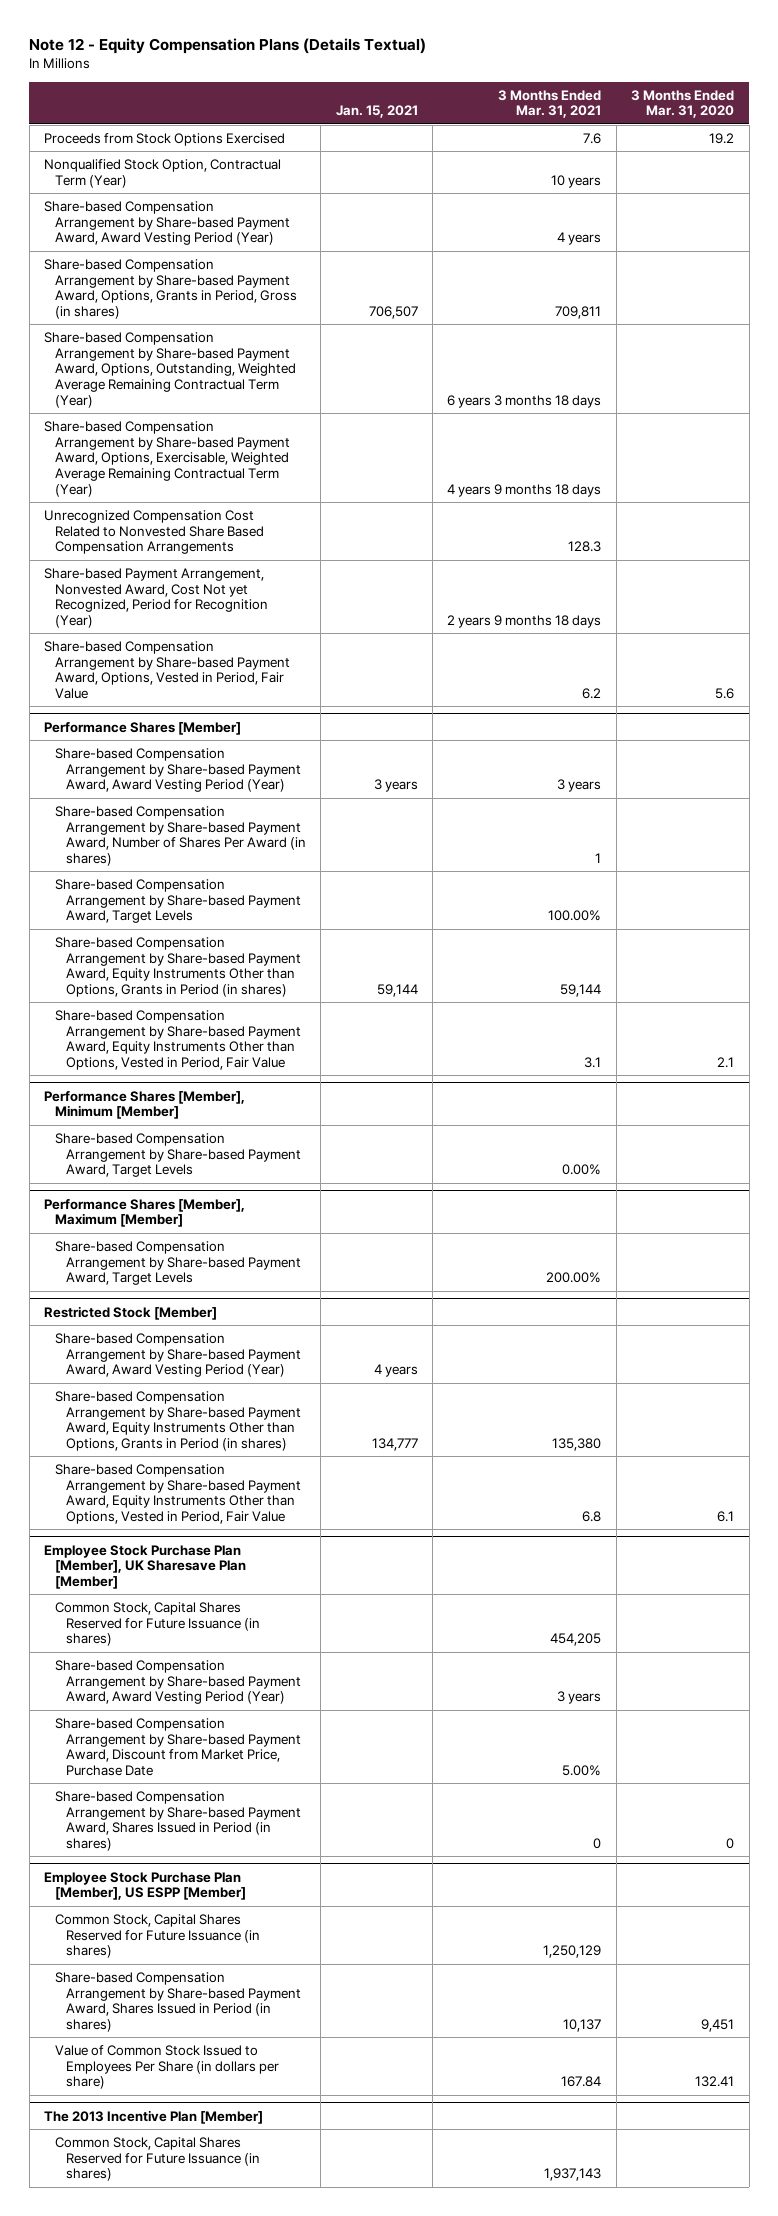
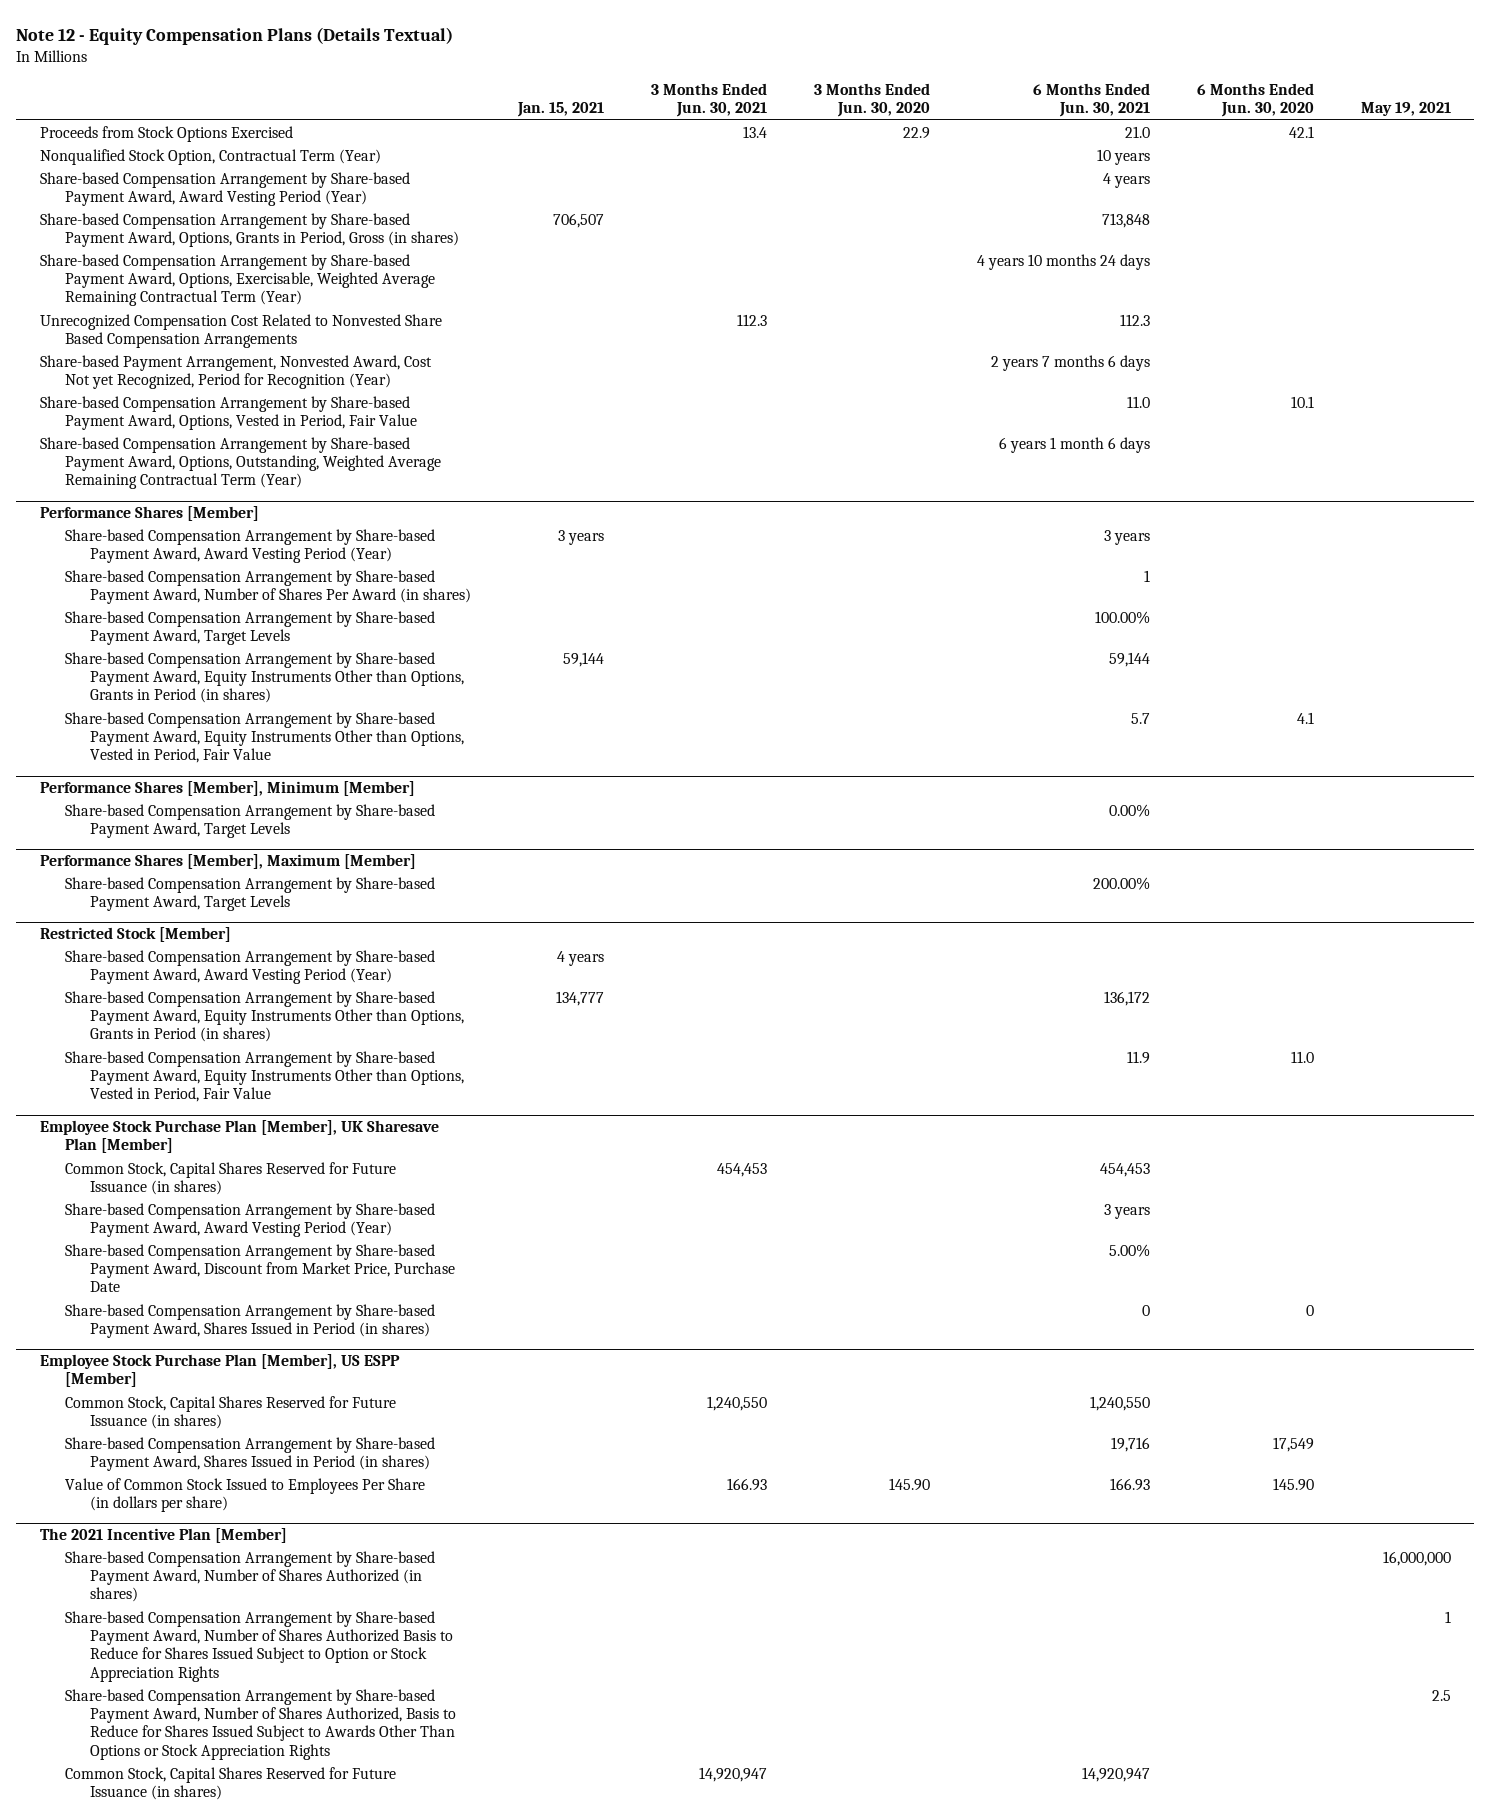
[498,89,602,119] 3 Months Ended Mar. 31, 2021 -> none
[631,89,735,119] 3 Months Ended Mar. 31, 2020 -> none
none -> [651,83,768,118] 3 Months Ended Jun. 30, 2021
none -> [813,83,930,118] 3 Months Ended Jun. 30, 2020
none -> [1032,83,1150,118] 6 Months Ended Jun. 30, 2021
none -> [1196,83,1314,118] 6 Months Ended Jun. 30, 2020
none -> [1360,102,1451,117] May 19, 2021
[44,331,297,408] Share-based Compensation Arrangement by Share-based Payment Award, Options, Outstanding, Weighted Average Remaining Contractual Term (Year) -> [39,436,441,490] Share-based Compensation Arrangement by Share-based Payment Award, Options, Outstanding, Weighted Average Remaining Contractual Term (Year)
[44,2109,264,2124] The 2013 Incentive Plan [Member] -> none
[55,2136,261,2182] Common Stock, Capital Shares Reserved for Future Issuance (in shares) -> none
none -> [39,1528,287,1544] The 2021 Incentive Plan [Member]
none -> [64,1550,435,1603] Share-based Compensation Arrangement by Share-based Payment Award, Number of Shares Authorized (in shares)
none -> [64,1610,454,1682] Share-based Compensation Arrangement by Share-based Payment Award, Number of Shares Authorized Basis to Reduce for Shares Issued Subject to Option or Stock Appreciation Rights
none -> [64,1688,457,1760] Share-based Compensation Arrangement by Share-based Payment Award, Number of Shares Authorized, Basis to Reduce for Shares Issued Subject to Awards Other Than Options or Stock Appreciation Rights
none -> [64,1766,396,1801] Common Stock, Capital Shares Reserved for Future Issuance (in shares)

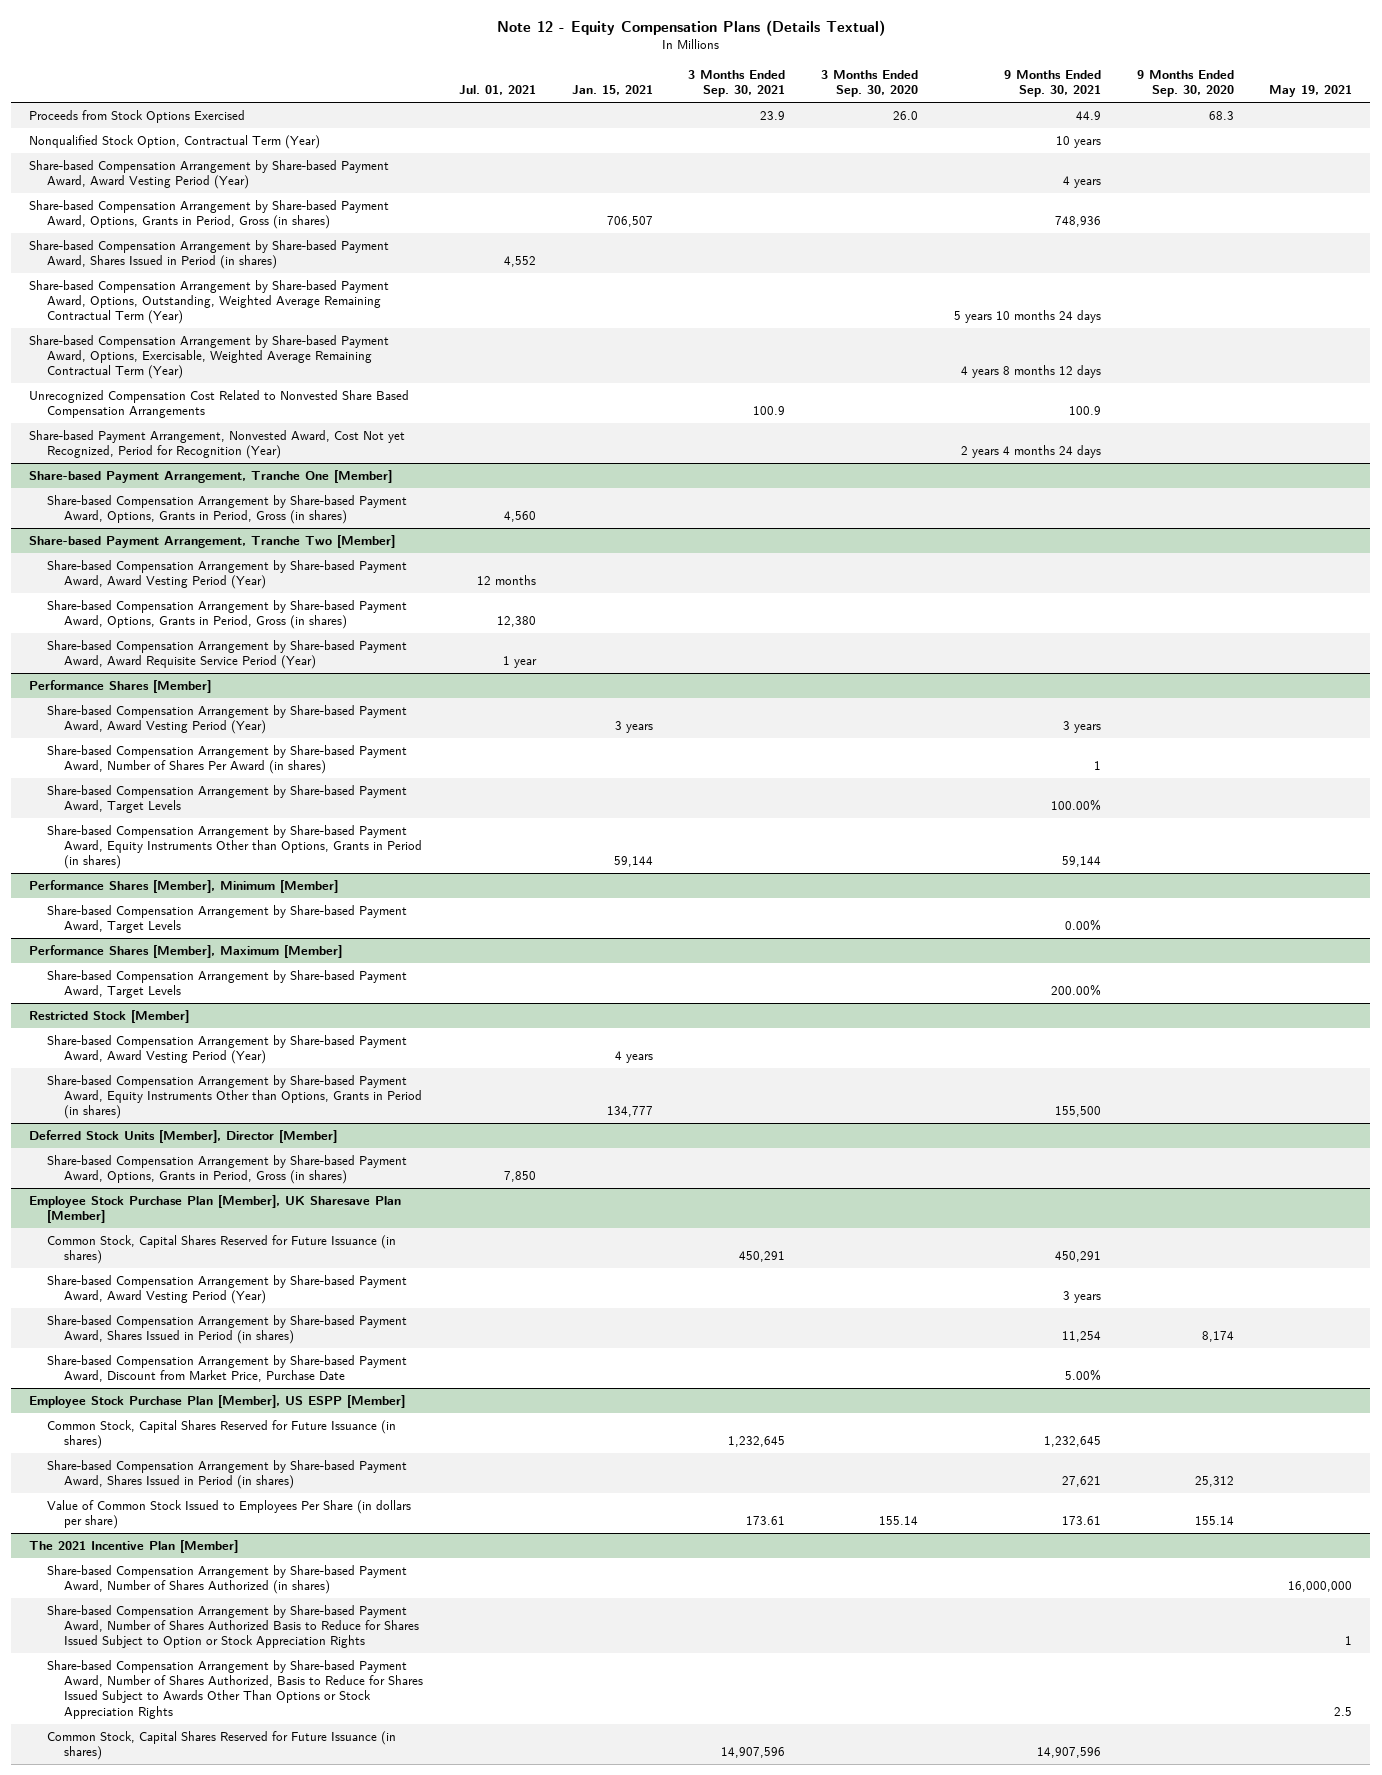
[651,83,768,118] 3 Months Ended Jun. 30, 2021 -> none
[813,83,930,118] 3 Months Ended Jun. 30, 2020 -> none
[1032,83,1150,118] 6 Months Ended Jun. 30, 2021 -> none
[1196,83,1314,118] 6 Months Ended Jun. 30, 2020 -> none
none -> [458,85,536,96] Jul. 01, 2021
none -> [688,70,786,98] 3 Months Ended Sep. 30, 2021
none -> [821,70,919,98] 3 Months Ended Sep. 30, 2020
none -> [1003,70,1101,98] 9 Months Ended Sep. 30, 2021
none -> [1136,70,1234,98] 9 Months Ended Sep. 30, 2020
none -> [29,239,390,270] Share-based Compensation Arrangement by Share-based Payment Award, Shares Issued in Period (in shares)
[39,436,441,490] Share-based Compensation Arrangement by Share-based Payment Award, Options, Outstanding, Weighted Average Remaining Contractual Term (Year) -> [29,279,390,325] Share-based Compensation Arrangement by Share-based Payment Award, Options, Outstanding, Weighted Average Remaining Contractual Term (Year)
[39,395,417,431] Share-based Compensation Arrangement by Share-based Payment Award, Options, Vested in Period, Fair Value -> none
none -> [29,469,393,483] Share-based Payment Arrangement, Tranche One [Member]
none -> [46,494,407,525] Share-based Compensation Arrangement by Share-based Payment Award, Options, Grants in Period, Gross (in shares)
none -> [29,534,396,548] Share-based Payment Arrangement, Tranche Two [Member]
none -> [46,559,407,590] Share-based Compensation Arrangement by Share-based Payment Award, Award Vesting Period (Year)
none -> [46,599,407,630] Share-based Compensation Arrangement by Share-based Payment Award, Options, Grants in Period, Gross (in shares)
none -> [46,639,407,670] Share-based Compensation Arrangement by Share-based Payment Award, Award Requisite Service Period (Year)
[64,711,465,764] Share-based Compensation Arrangement by Share-based Payment Award, Equity Instruments Other than Options, Vested in Period, Fair Value -> none
[64,1050,465,1103] Share-based Compensation Arrangement by Share-based Payment Award, Equity Instruments Other than Options, Vested in Period, Fair Value -> none
none -> [29,1129,338,1143] Deferred Stock Units [Member], Director [Member]
none -> [46,1154,407,1185] Share-based Compensation Arrangement by Share-based Payment Award, Options, Grants in Period, Gross (in shares)
[64,1243,456,1293] Share-based Compensation Arrangement by Share-based Payment Award, Discount from Market Price, Purchase Date -> [46,1354,407,1383] Share-based Compensation Arrangement by Share-based Payment Award, Discount from Market Price, Purchase Date

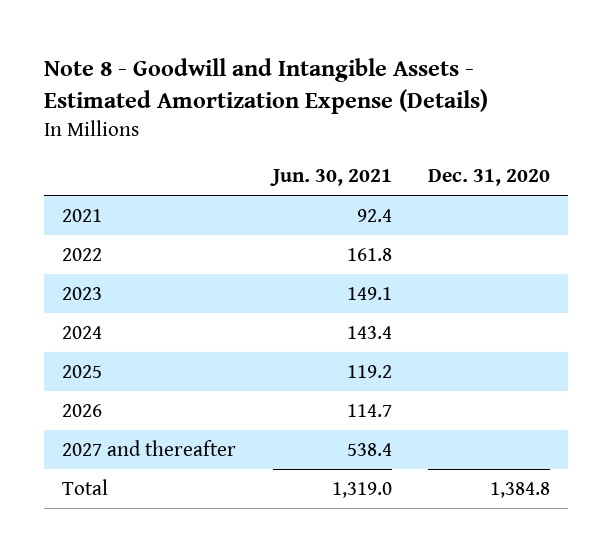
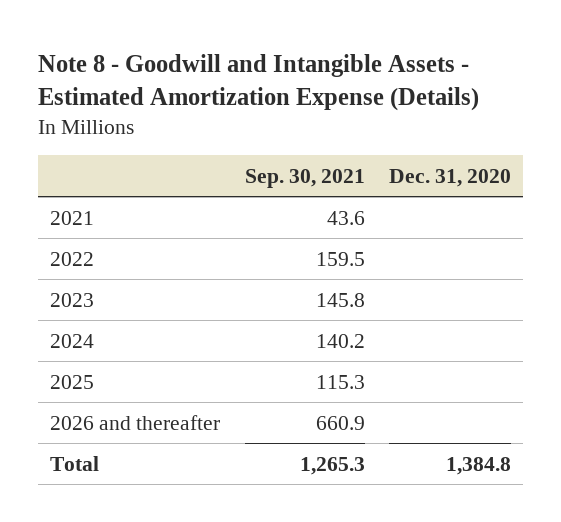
[269,169,392,187] Jun. 30, 2021 -> none
none -> [244,168,365,188] Sep. 30, 2021
[62,403,103,417] 2026 -> none
[62,439,237,456] 2027 and thereafter -> [50,414,221,430] 2026 and thereafter

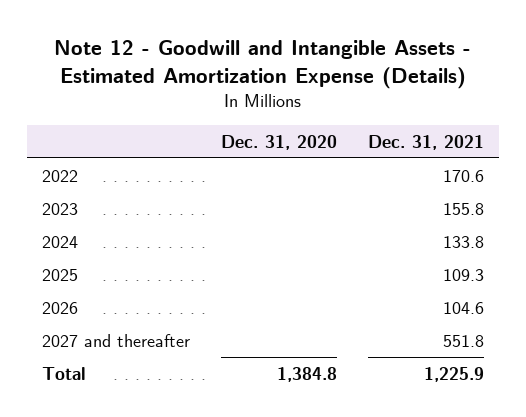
[38,53,480,111] Note 8 - Goodwill and Intangible Assets - Estimated Amortization Expense (Details) -> [54,39,472,89] Note 12 - Goodwill and Intangible Assets - Estimated Amortization Expense (Details)
[244,168,365,188] Sep. 30, 2021 -> none
none -> [367,134,484,150] Dec. 31, 2021
[50,210,95,225] 2021 -> none
none -> [42,301,79,314] 2026
[50,414,221,430] 2026 and thereafter -> [42,333,191,347] 2027 and thereafter

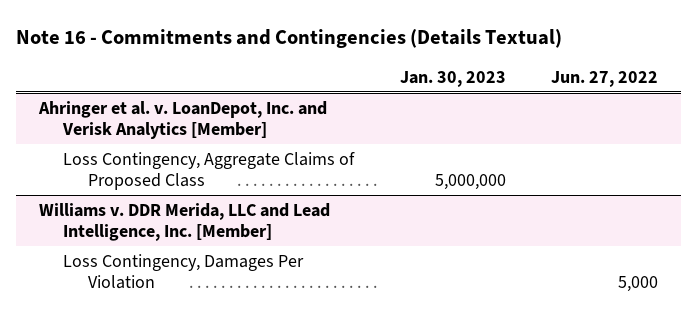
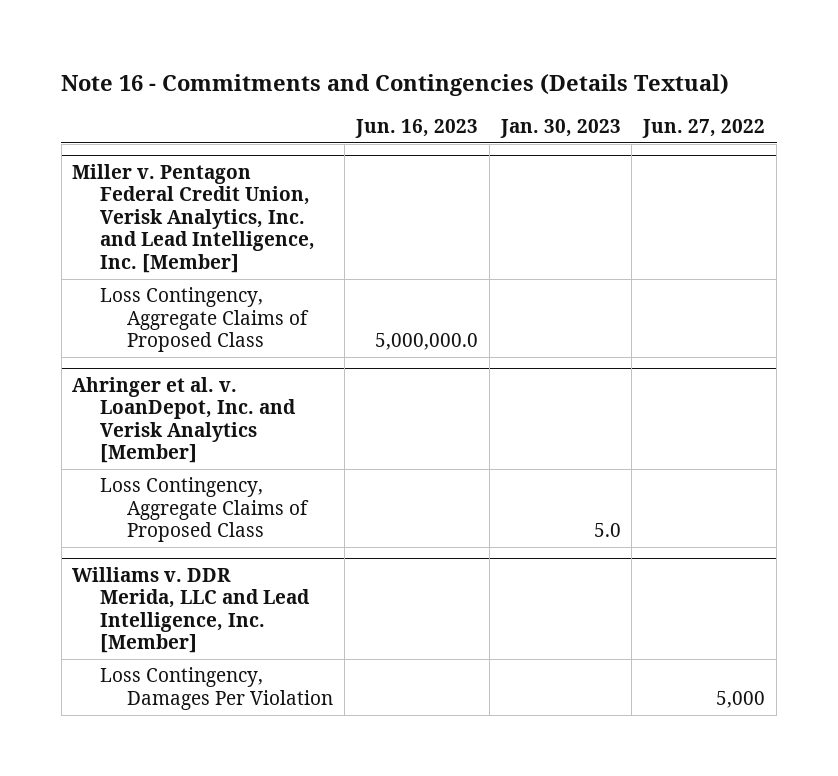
none -> [354,119,478,139] Jun. 16, 2023
none -> [72,163,315,273] Miller v. Pentagon Federal Credit Union, Verisk Analytics, Inc. and Lead Intelligence, Inc. [Member]
none -> [99,287,309,353] Loss Contingency, Aggregate Claims of Proposed Class
[434,174,506,191] 5,000,000 -> [593,523,621,538] 5.0

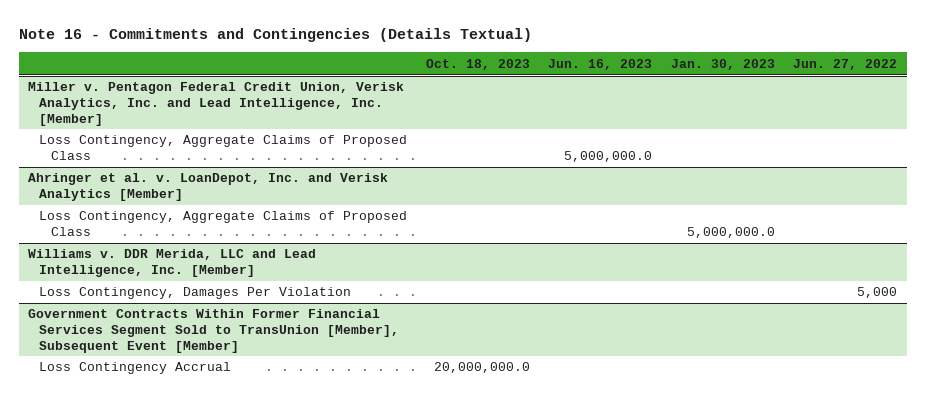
none -> [425,58,530,70] Oct. 18, 2023
[593,523,621,538] 5.0 -> [686,227,775,239] 5,000,000.0
none -> [27,309,400,353] Government Contracts Within Former Financial Services Segment Sold to TransUnion [Member], Subsequent Event [Member]
none -> [39,362,232,375] Loss Contingency Accrual

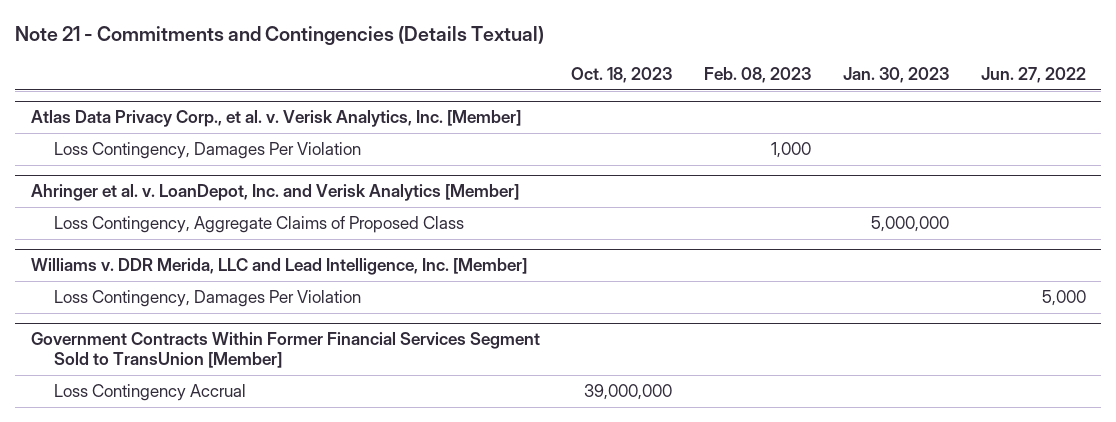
[18,28,532,43] Note 16 - Commitments and Contingencies (Details Textual) -> [14,25,544,45] Note 21 - Commitments and Contingencies (Details Textual)
[548,58,653,70] Jun. 16, 2023 -> none
none -> [704,66,812,83] Feb. 08, 2023
[27,82,404,126] Miller v. Pentagon Federal Credit Union, Verisk Analytics, Inc. and Lead Intelligence, Inc. [Member] -> none
[39,135,408,161] Loss Contingency, Aggregate Claims of Proposed Class -> none
none -> [30,110,521,128] Atlas Data Privacy Corp., et al. v. Verisk Analytics, Inc. [Member]
none -> [54,142,362,160] Loss Contingency, Damages Per Violation
[686,227,775,239] 5,000,000.0 -> [870,216,949,233] 5,000,000
[27,309,400,353] Government Contracts Within Former Financial Services Segment Sold to TransUnion [Member], Subsequent Event [Member] -> [30,332,540,369] Government Contracts Within Former Financial Services Segment Sold to TransUnion [Member]
[433,362,530,374] 20,000,000.0 -> [584,384,673,401] 39,000,000

